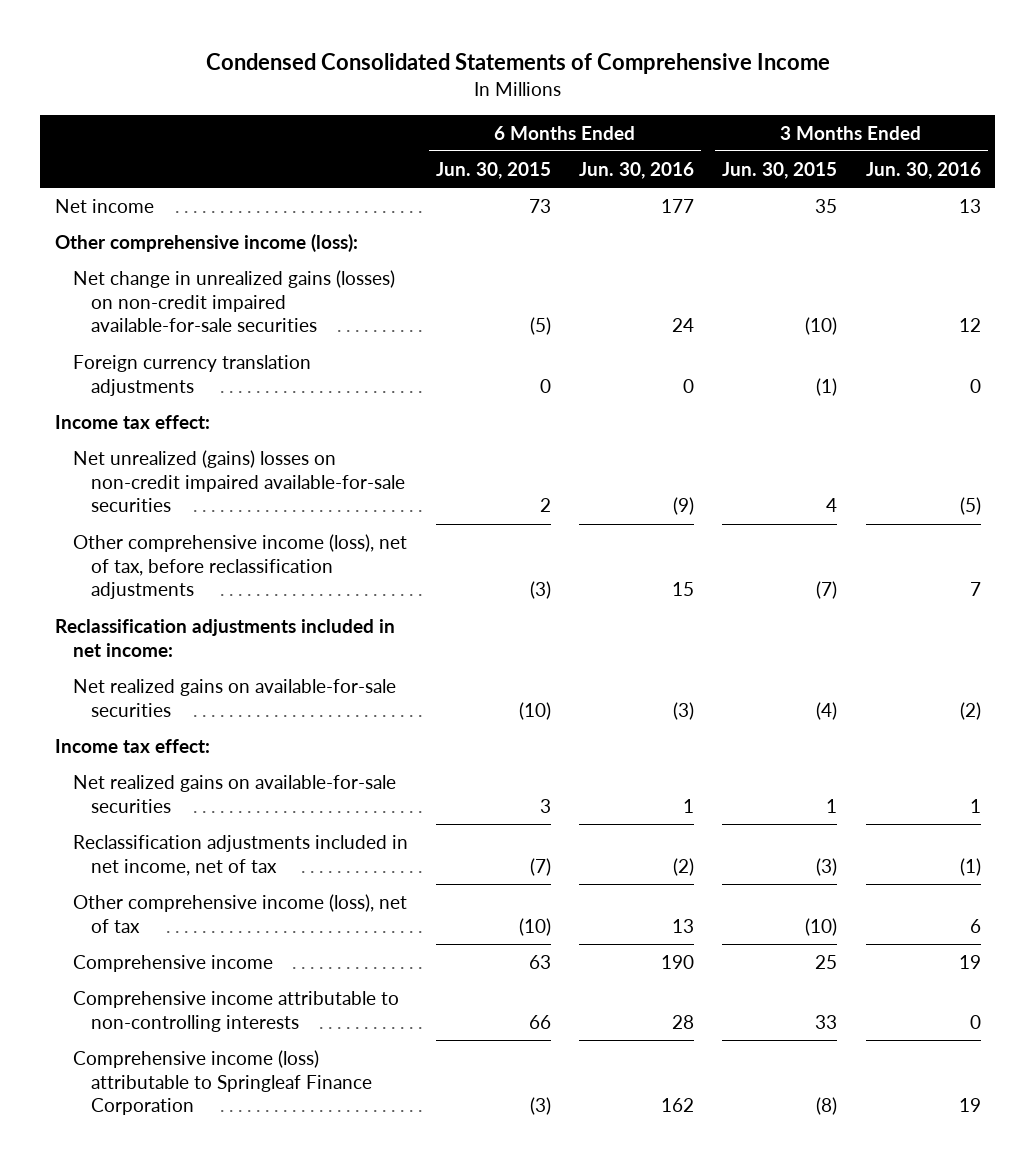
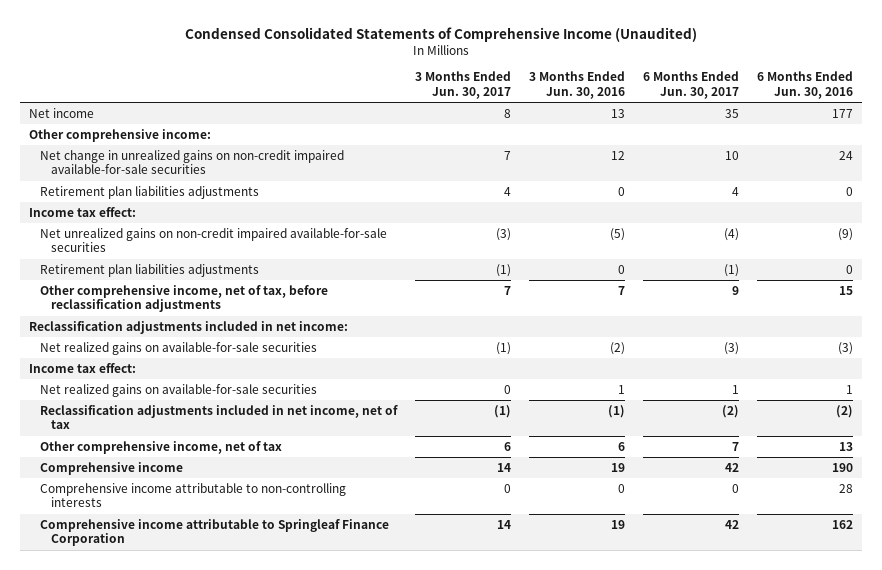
[205,52,830,74] Condensed Consolidated Statements of Comprehensive Income -> [185,26,698,42] Condensed Consolidated Statements of Comprehensive Income (Unaudited)
[435,162,551,180] Jun. 30, 2015 -> none
[722,162,838,180] Jun. 30, 2015 -> none
none -> [415,71,512,99] 3 Months Ended Jun. 30, 2017
none -> [643,71,740,99] 6 Months Ended Jun. 30, 2017
[72,355,311,396] Foreign currency translation adjustments -> none
[54,234,358,253] Other comprehensive income (loss): -> [29,128,212,142] Other comprehensive income:
[72,270,395,333] Net change in unrealized gains (losses) on non-credit impaired available-for-sale securities -> [40,149,345,175] Net change in unrealized gains on non-credit impaired available-for-sale securities
none -> [40,185,260,199] Retirement plan liabilities adjustments
[72,450,405,513] Net unrealized (gains) losses on non-credit impaired available-for-sale securities -> [40,227,388,253] Net unrealized gains on non-credit impaired available-for-sale securities
none -> [40,263,260,277] Retirement plan liabilities adjustments
[72,534,407,600] Other comprehensive income (loss), net of tax, before reclassification adjustments -> [40,284,329,313] Other comprehensive income, net of tax, before reclassification adjustments
[72,894,407,933] Other comprehensive income (loss), net of tax -> [40,440,283,454] Other comprehensive income, net of tax
[72,1050,372,1116] Comprehensive income (loss) attributable to Springleaf Finance Corporation -> [40,518,390,547] Comprehensive income attributable to Springleaf Finance Corporation

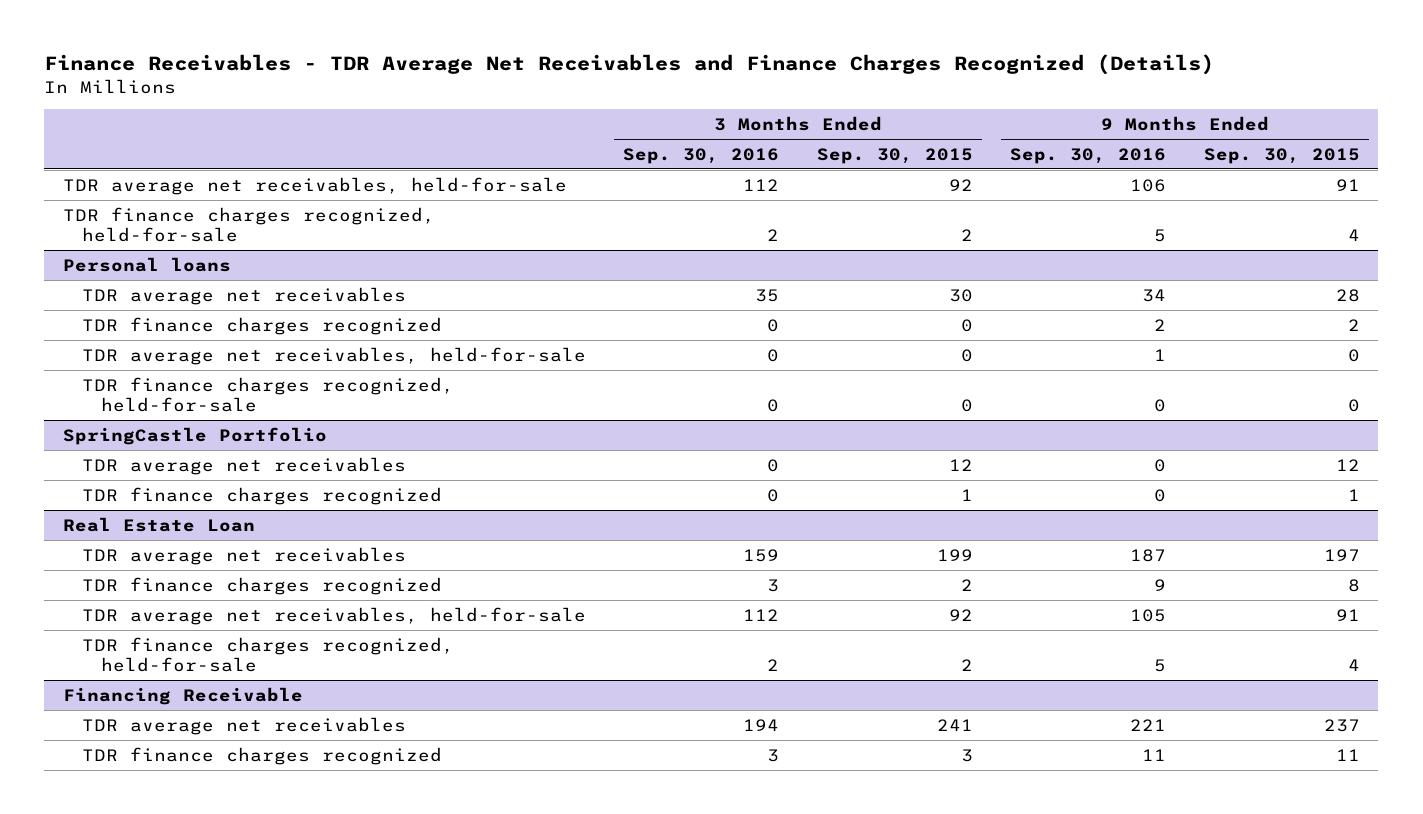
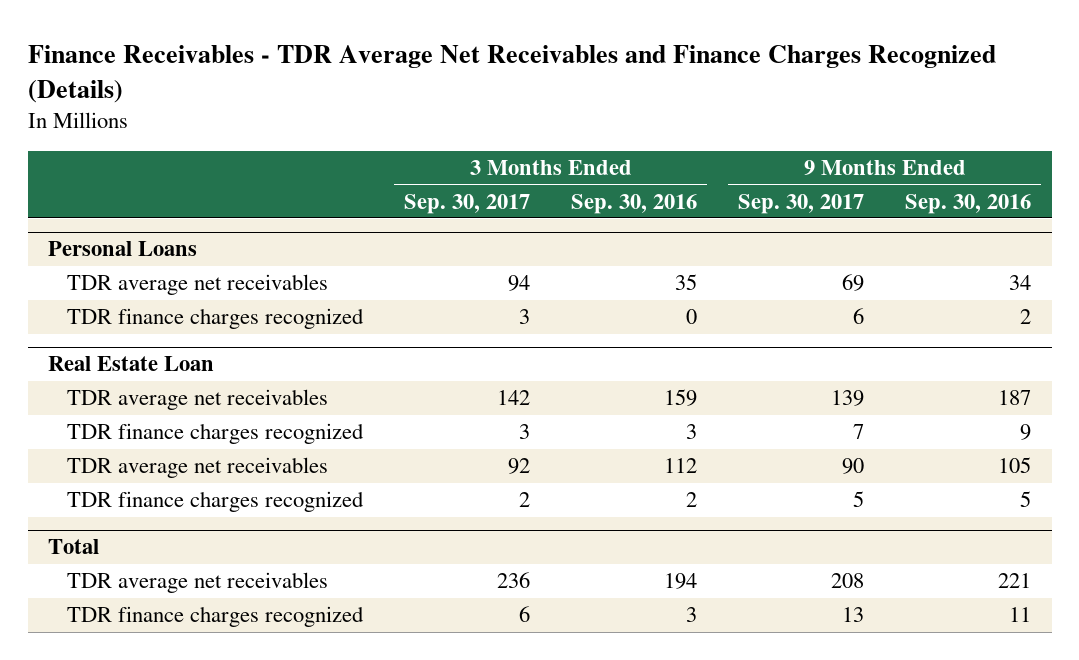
[816,147,973,164] Sep. 30, 2015 -> none
[1203,147,1360,164] Sep. 30, 2015 -> none
none -> [404,193,531,214] Sep. 30, 2017
none -> [738,193,865,214] Sep. 30, 2017
[62,176,567,195] TDR average net receivables, held-for-sale -> none
[62,206,435,242] TDR finance charges recognized, held-for-sale -> none
[62,256,231,272] Personal loans -> [48,241,198,257] Personal Loans
[82,346,587,365] TDR average net receivables, held-for-sale -> none
[82,376,455,412] TDR finance charges recognized, held-for-sale -> none
[62,426,327,445] SpringCastle Portfolio -> none
[82,456,407,475] TDR average net receivables -> none
[82,486,443,505] TDR finance charges recognized -> none
[82,606,587,625] TDR average net receivables, held-for-sale -> [66,457,328,479] TDR average net receivables
[82,636,455,672] TDR finance charges recognized, held-for-sale -> [66,491,364,513] TDR finance charges recognized
[62,686,303,705] Financing Receivable -> [48,539,100,555] Total

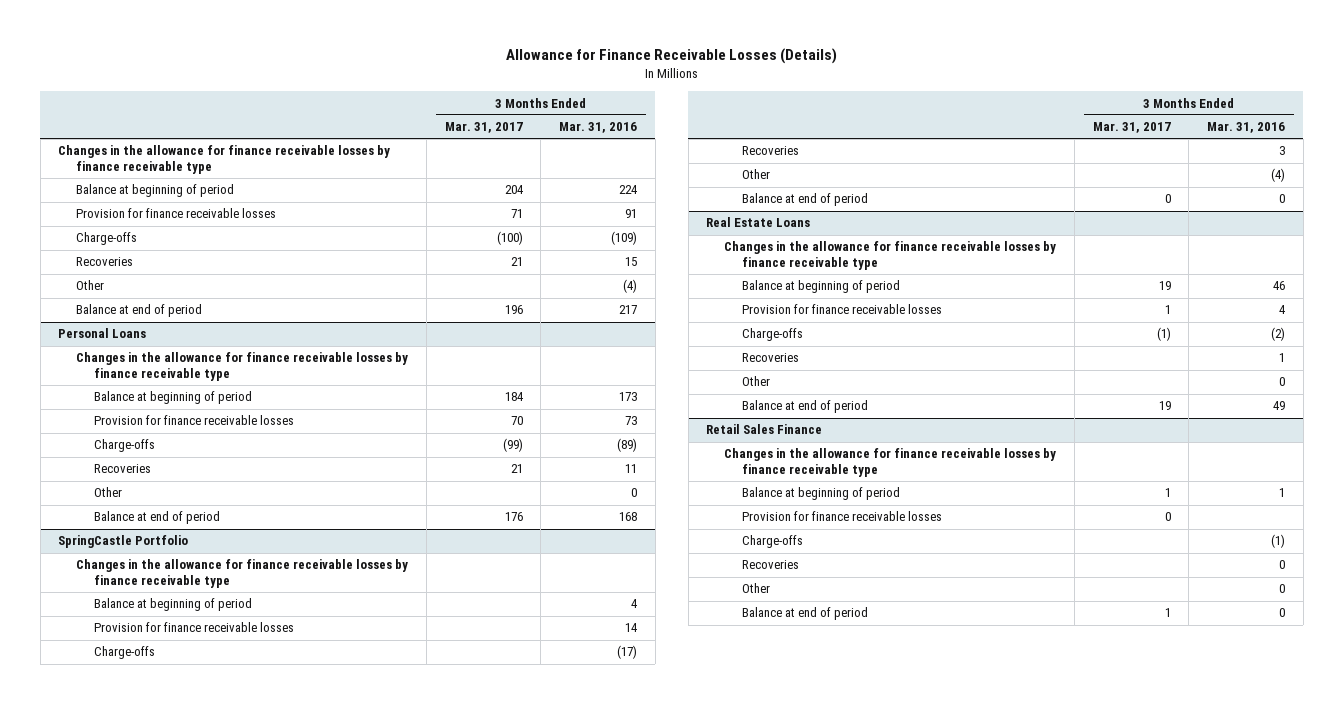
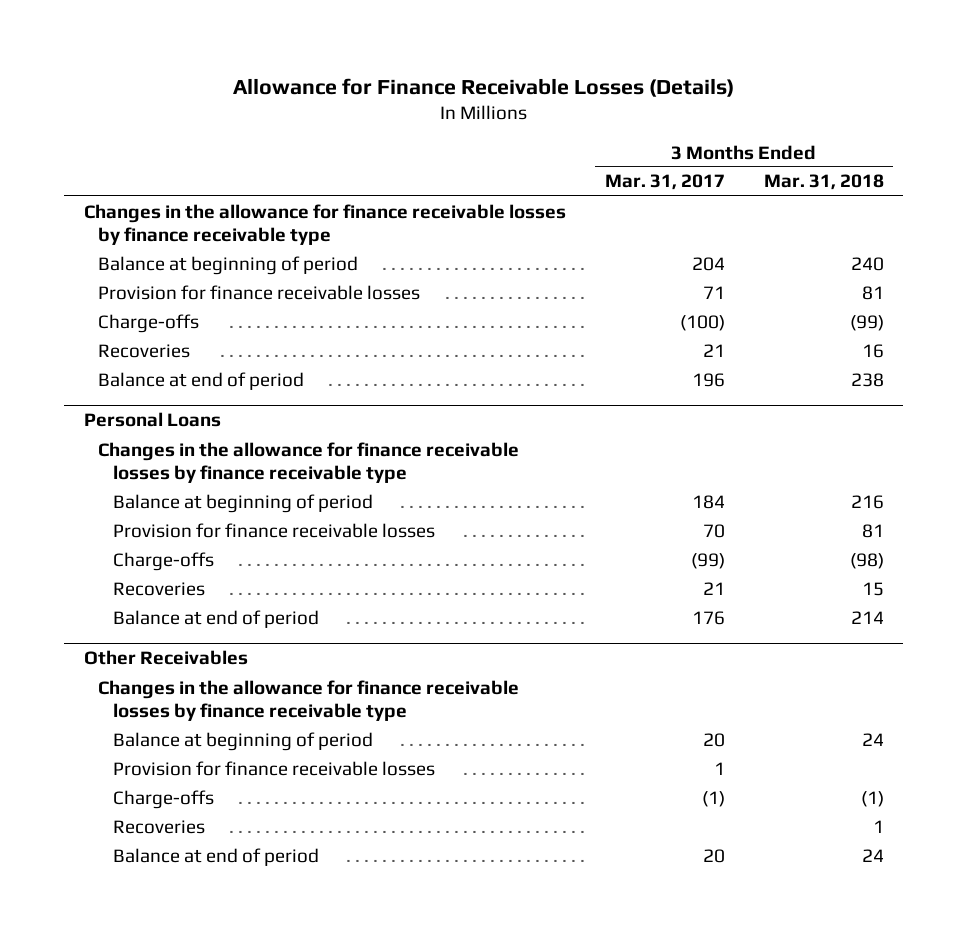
[559,122,638,134] Mar. 31, 2016 -> none
none -> [763,174,884,191] Mar. 31, 2018
[76,280,105,291] Other -> none
[94,487,123,498] Other -> none
[58,535,189,549] SpringCastle Portfolio -> none
[76,559,409,589] Changes in the allowance for finance receivable losses by finance receivable type -> none
[94,598,253,612] Balance at beginning of period -> none
[94,622,295,633] Provision for finance receivable losses -> none
[94,646,156,660] Charge-offs -> none
[742,146,800,156] Recoveries -> none
[742,169,771,180] Other -> none
[742,193,869,207] Balance at end of period -> none
[706,217,811,228] Real Estate Loans -> none
none -> [83,650,248,666] Other Receivables
[1158,281,1171,291] 19 -> [702,732,725,747] 20
[742,376,771,387] Other -> none
[706,424,823,435] Retail Sales Finance -> none
[724,448,1057,478] Changes in the allowance for finance receivable losses by finance receivable type -> none
[742,487,901,501] Balance at beginning of period -> none
[742,511,943,522] Provision for finance receivable losses -> none
[742,535,804,549] Charge-offs -> none
[742,560,800,570] Recoveries -> none
[742,583,771,594] Other -> none
[742,607,869,621] Balance at end of period -> none
[1158,401,1171,411] 19 -> [702,848,725,863] 20

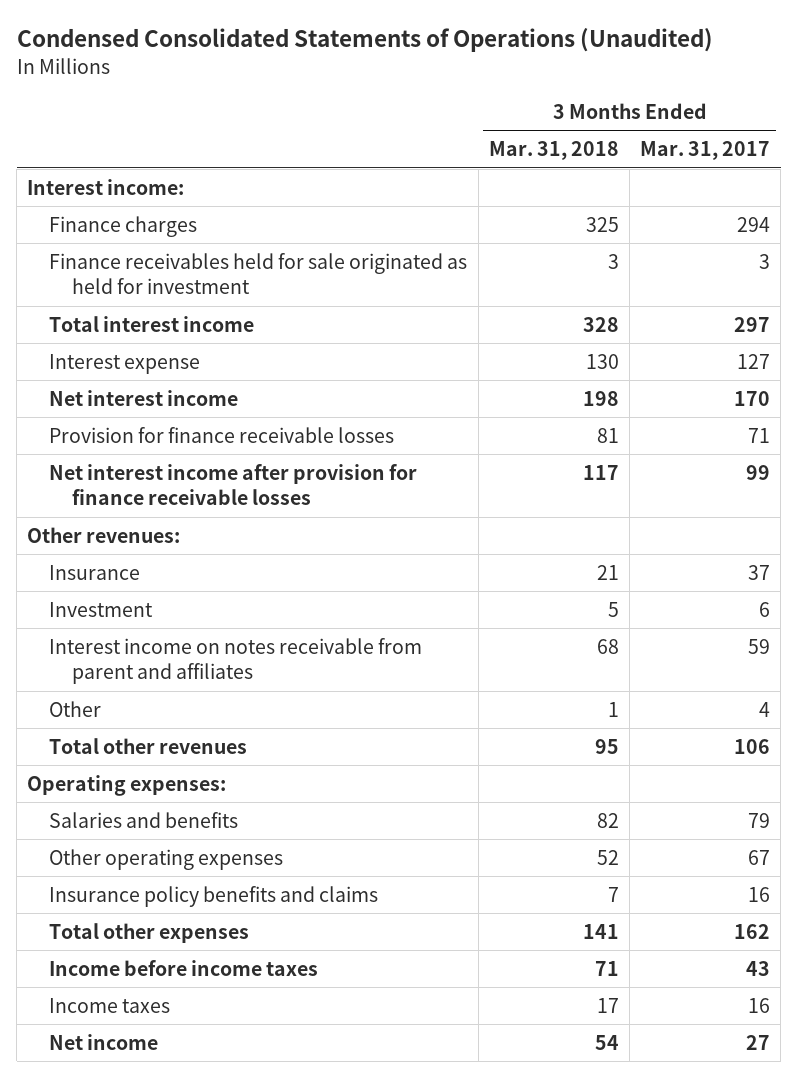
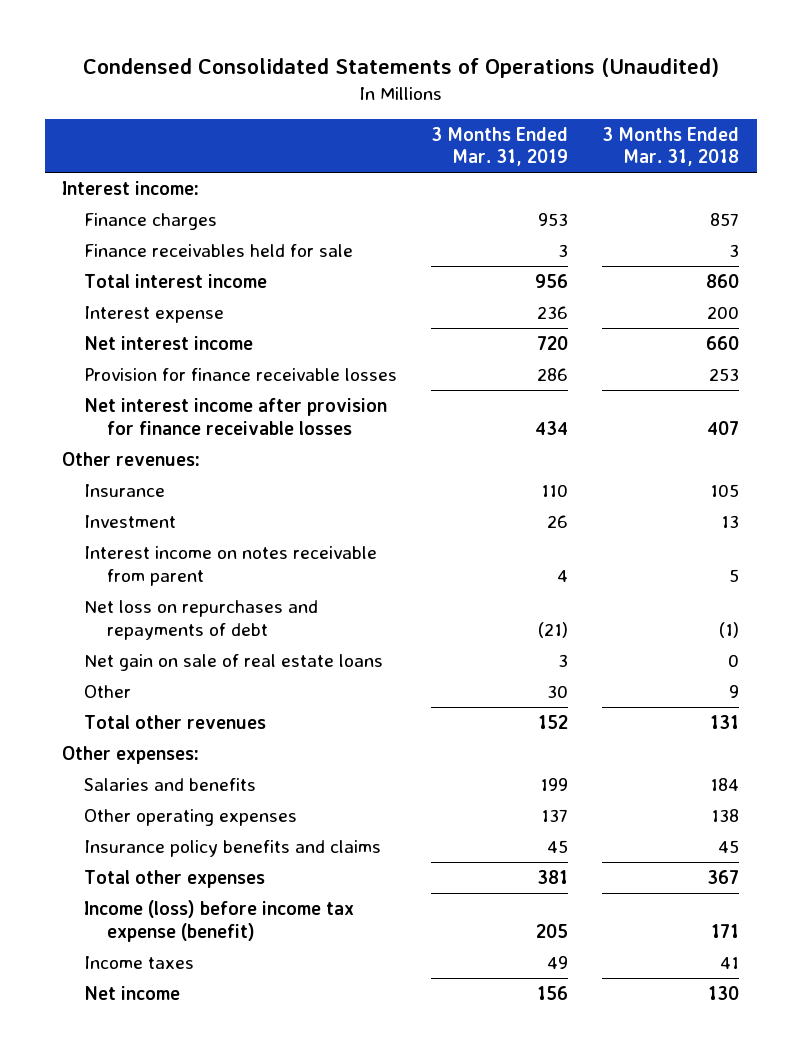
[640,141,771,161] Mar. 31, 2017 -> none
none -> [431,126,569,167] 3 Months Ended Mar. 31, 2019
[585,216,619,232] 325 -> [710,213,740,227] 857
[49,252,468,295] Finance receivables held for sale originated as held for investment -> [84,244,354,258] Finance receivables held for sale
[582,316,619,332] 328 -> [706,274,740,289] 860
[585,353,619,369] 130 -> [707,306,740,320] 200
[582,390,619,406] 198 -> [706,336,740,351] 660
[596,427,619,443] 81 -> [709,368,740,382] 253
[582,464,619,480] 117 -> [707,420,740,435] 407
[27,774,227,796] Operating expenses: -> none
[596,564,619,580] 21 -> [710,484,740,498] 105
[607,601,619,617] 5 -> [721,515,740,529] 13
[49,637,423,685] Interest income on notes receivable from parent and affiliates -> [84,546,378,586] Interest income on notes receivable from parent
[596,638,619,654] 68 -> [729,568,740,582] 5
none -> [84,600,319,640] Net loss on repurchases and repayments of debt
none -> [84,654,384,672] Net gain on sale of real estate loans
[607,701,619,717] 1 -> [729,685,740,699] 9
[594,738,619,754] 95 -> [710,715,740,730] 131
none -> [61,746,199,765] Other expenses:
[596,812,619,828] 82 -> [710,778,740,792] 184
[596,849,619,865] 52 -> [711,809,740,823] 138
[607,886,619,902] 7 -> [718,840,740,854] 45
[582,923,619,939] 141 -> [707,870,740,885] 367
[49,959,319,976] Income before income taxes -> [84,900,355,942] Income (loss) before income tax expense (benefit)
[594,960,619,976] 71 -> [711,923,740,938] 171
[596,997,619,1013] 17 -> [720,957,740,970] 41
[594,1034,619,1050] 54 -> [708,986,740,1001] 130

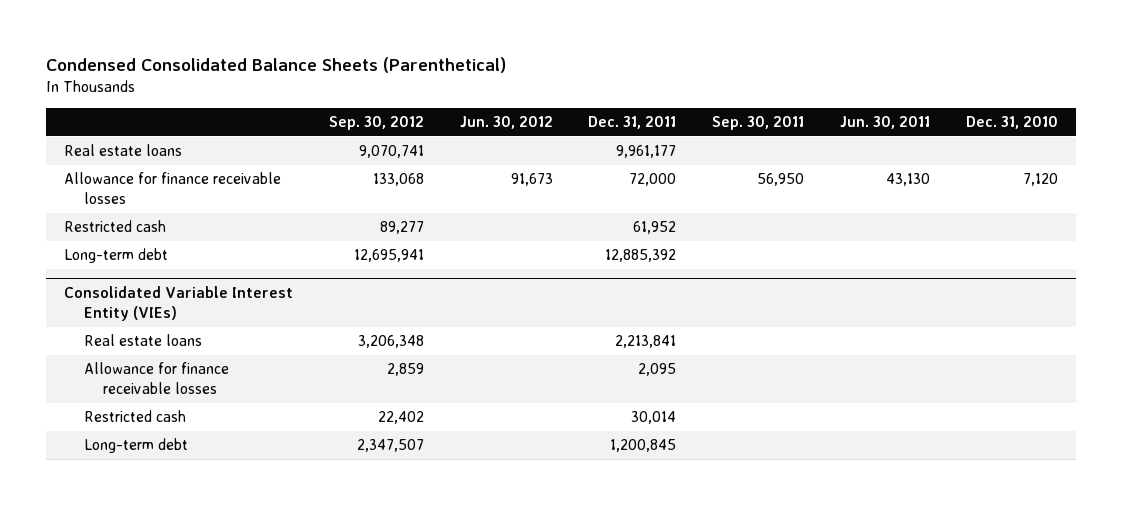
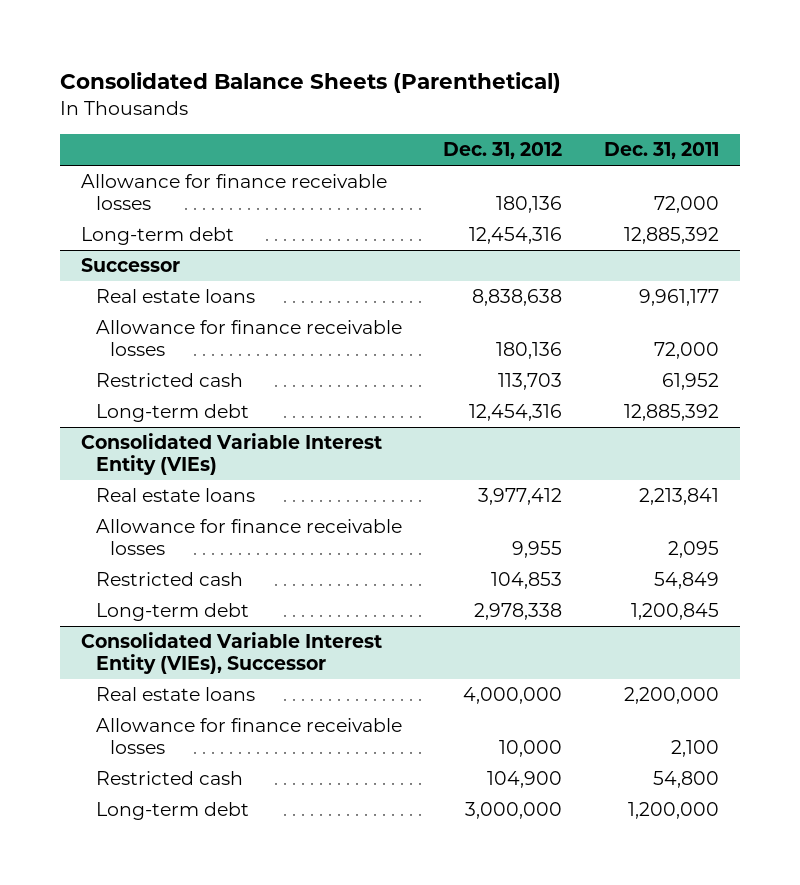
[46,56,507,73] Condensed Consolidated Balance Sheets (Parenthetical) -> [60,72,562,94] Consolidated Balance Sheets (Parenthetical)
[328,115,424,130] Sep. 30, 2012 -> none
[459,115,553,129] Jun. 30, 2012 -> none
[712,115,805,130] Sep. 30, 2011 -> none
[839,115,930,129] Jun. 30, 2011 -> none
[965,115,1058,129] Dec. 31, 2010 -> none
none -> [443,141,563,159] Dec. 31, 2012
none -> [80,174,387,211] Allowance for finance receivable losses
none -> [80,227,234,246] Long-term debt
none -> [80,258,180,273] Successor
[631,411,677,425] 30,014 -> [654,572,720,590] 54,849
none -> [80,632,382,675] Consolidated Variable Interest Entity (VIEs), Successor
none -> [95,687,255,702] Real estate loans
none -> [95,718,402,755] Allowance for finance receivable losses
none -> [95,771,243,786] Restricted cash
none -> [95,802,249,821] Long-term debt

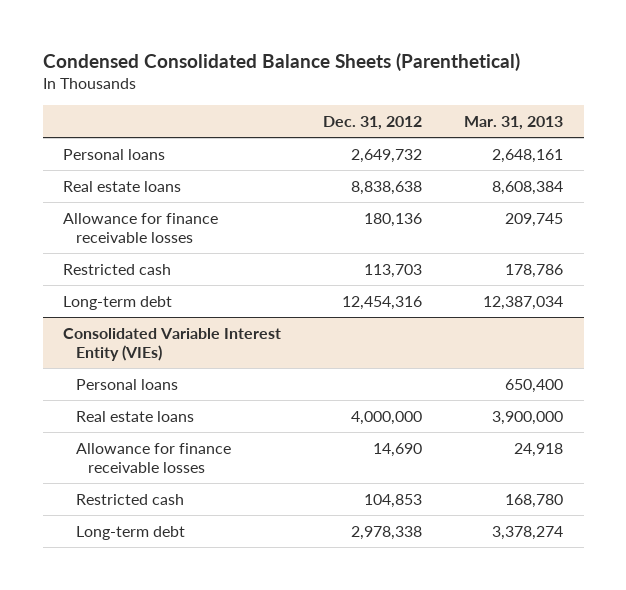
[60,72,562,94] Consolidated Balance Sheets (Parenthetical) -> [42,52,520,71] Condensed Consolidated Balance Sheets (Parenthetical)
[604,141,720,159] Dec. 31, 2011 -> none
none -> [463,116,563,131] Mar. 31, 2013
[80,174,387,211] Allowance for finance receivable losses -> none
[80,227,234,246] Long-term debt -> none
[80,258,180,273] Successor -> none
none -> [63,148,166,160] Personal loans
none -> [75,378,178,390] Personal loans
[478,488,563,506] 3,977,412 -> [351,410,423,425] 4,000,000
[512,541,563,559] 9,955 -> [373,442,423,457] 14,690
[80,632,382,675] Consolidated Variable Interest Entity (VIEs), Successor -> none
[95,687,255,702] Real estate loans -> none
[95,718,402,755] Allowance for finance receivable losses -> none
[95,771,243,786] Restricted cash -> none
[95,802,249,821] Long-term debt -> none

